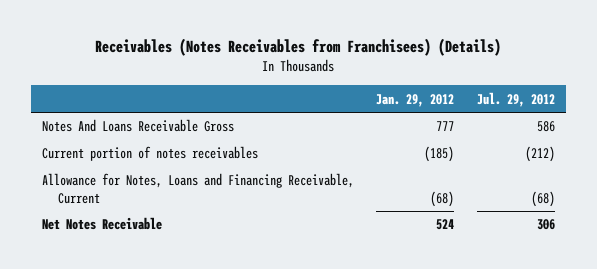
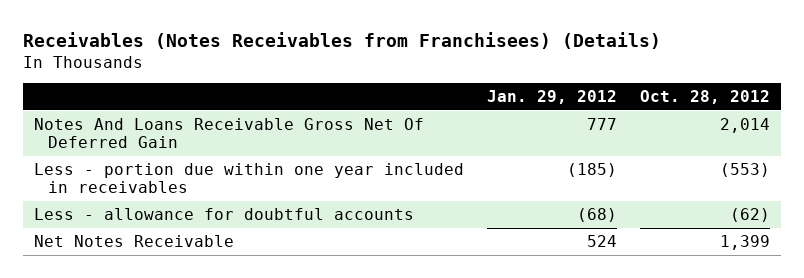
[476,91,555,107] Jul. 29, 2012 -> none
none -> [639,90,770,105] Oct. 28, 2012
[41,119,234,133] Notes And Loans Receivable Gross -> [34,118,425,148] Notes And Loans Receivable Gross Net Of Deferred Gain
[41,146,258,162] Current portion of notes receivables -> [34,163,465,193] Less - portion due within one year included in receivables
[41,173,354,204] Allowance for Notes, Loans and Financing Receivable, Current -> [34,208,415,221] Less - allowance for doubtful accounts

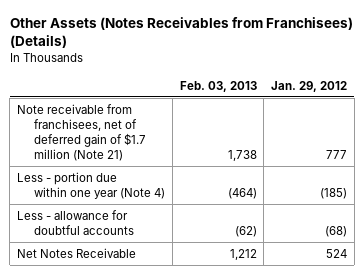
[23,31,662,49] Receivables (Notes Receivables from Franchisees) (Details) -> [9,16,353,49] Other Assets (Notes Receivables from Franchisees) (Details)
[639,90,770,105] Oct. 28, 2012 -> none
none -> [179,80,257,92] Feb. 03, 2013
[34,118,425,148] Notes And Loans Receivable Gross Net Of Deferred Gain -> [16,103,147,161] Note receivable from franchisees, net of deferred gain of $1.7 million (Note 21)
[34,163,465,193] Less - portion due within one year included in receivables -> [16,171,166,199] Less - portion due within one year (Note 4)

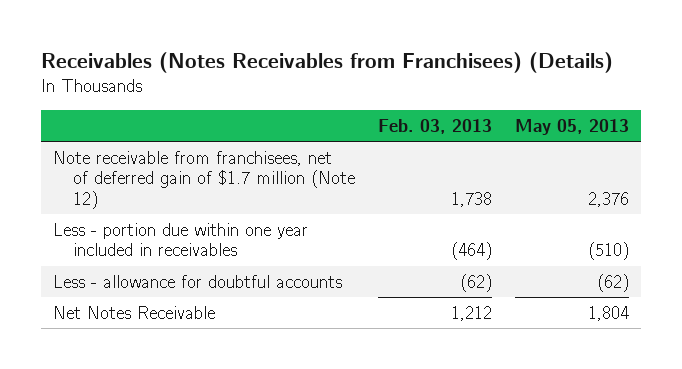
[9,16,353,49] Other Assets (Notes Receivables from Franchisees) (Details) -> [40,52,613,74] Receivables (Notes Receivables from Franchisees) (Details)
[270,80,347,92] Jan. 29, 2012 -> none
none -> [515,118,630,135] May 05, 2013
[16,103,147,161] Note receivable from franchisees, net of deferred gain of $1.7 million (Note 21) -> [52,150,355,209] Note receivable from franchisees, net of deferred gain of $1.7 million (Note 12)
[16,171,166,199] Less - portion due within one year (Note 4) -> [52,222,308,257] Less - portion due within one year included in receivables

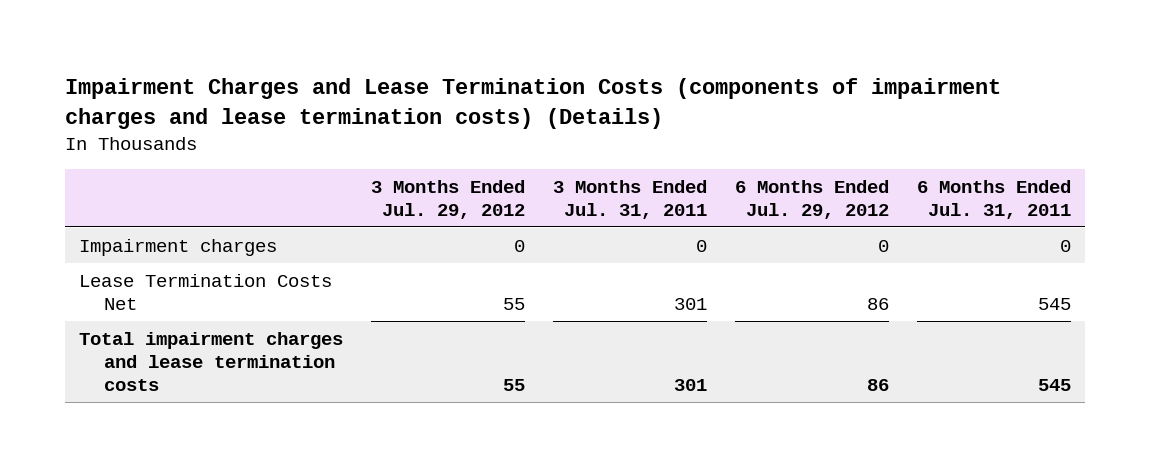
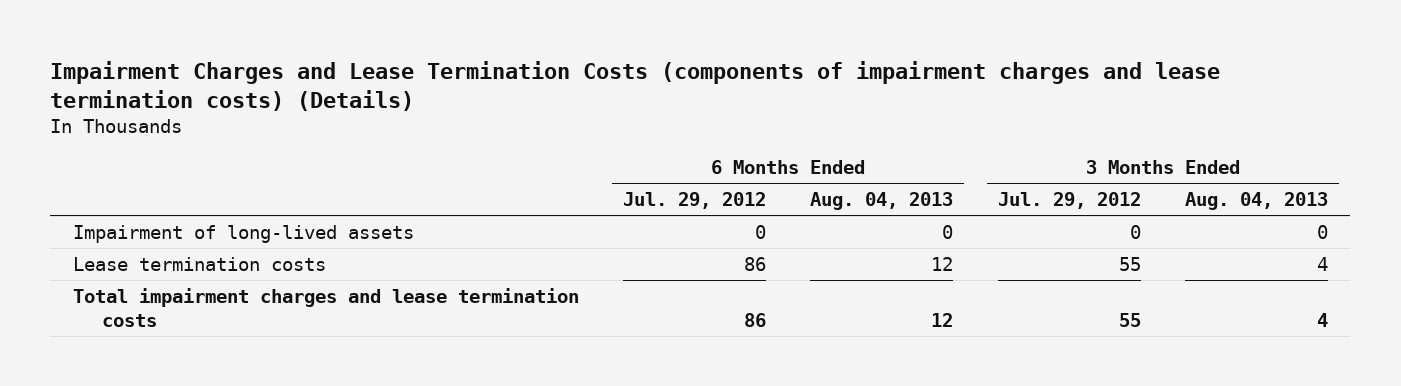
[552,179,707,219] 3 Months Ended Jul. 31, 2011 -> none
[916,179,1071,219] 6 Months Ended Jul. 31, 2011 -> none
none -> [810,192,954,211] Aug. 04, 2013
none -> [1185,192,1329,211] Aug. 04, 2013
[78,238,277,256] Impairment charges -> [72,224,414,243] Impairment of long-lived assets
[78,273,332,310] Lease Termination Costs Net -> [72,256,326,271] Lease termination costs

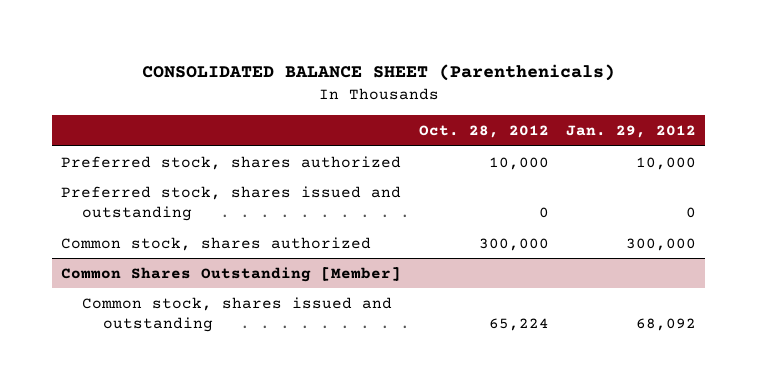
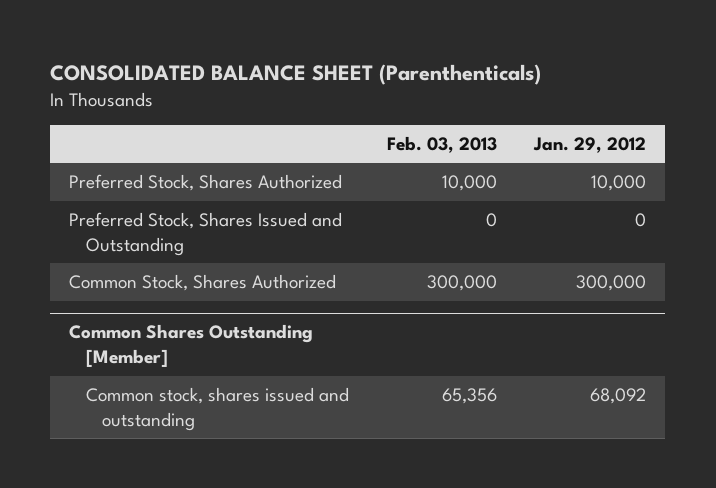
[141,64,615,82] CONSOLIDATED BALANCE SHEET (Parenthenicals) -> [50,63,542,85] CONSOLIDATED BALANCE SHEET (Parenthenticals)
[418,125,549,139] Oct. 28, 2012 -> none
none -> [386,135,497,153] Feb. 03, 2013
[61,155,402,170] Preferred stock, shares authorized -> [69,174,343,192] Preferred Stock, Shares Authorized
[61,185,402,222] Preferred stock, shares issued and outstanding -> [69,212,343,256] Preferred Stock, Shares Issued and Outstanding
[61,236,372,251] Common stock, shares authorized -> [69,274,337,292] Common Stock, Shares Authorized

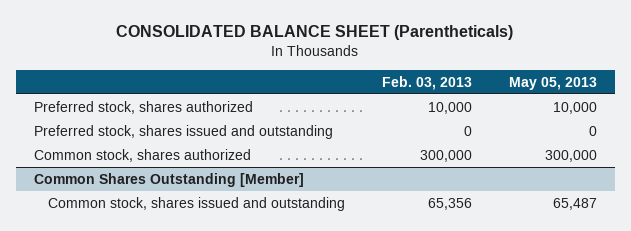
[50,63,542,85] CONSOLIDATED BALANCE SHEET (Parenthenticals) -> [116,25,514,41] CONSOLIDATED BALANCE SHEET (Parentheticals)
[533,136,647,153] Jan. 29, 2012 -> none
none -> [508,76,597,90] May 05, 2013
[69,174,343,192] Preferred Stock, Shares Authorized -> [34,100,254,114] Preferred stock, shares authorized
[69,212,343,256] Preferred Stock, Shares Issued and Outstanding -> [34,124,334,139] Preferred stock, shares issued and outstanding
[69,274,337,292] Common Stock, Shares Authorized -> [34,148,252,162] Common stock, shares authorized

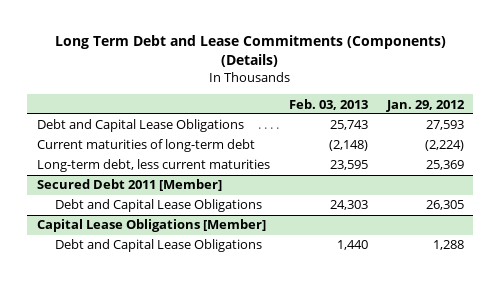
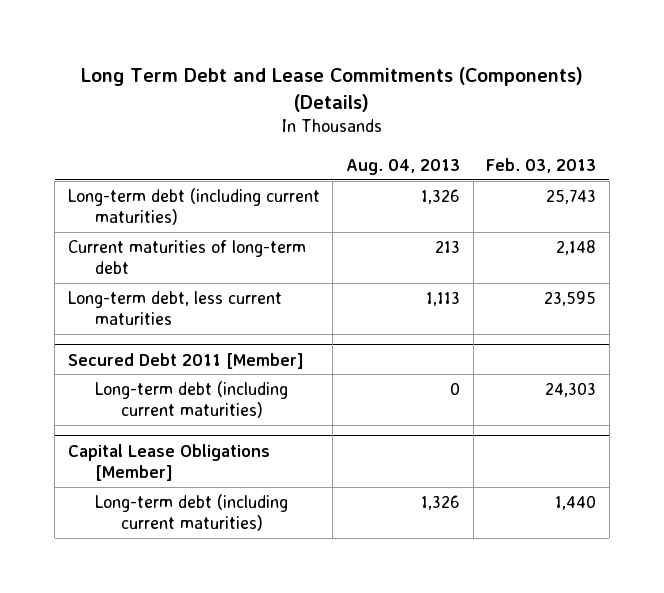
[385,99,465,112] Jan. 29, 2012 -> none
none -> [345,158,460,175] Aug. 04, 2013
[36,119,244,133] Debt and Capital Lease Obligations -> [67,187,320,226] Long-term debt (including current maturities)
[328,140,368,152] (2,148) -> [556,239,597,255] 2,148
[55,199,263,213] Debt and Capital Lease Obligations -> [94,380,288,419] Long-term debt (including current maturities)
[55,239,263,253] Debt and Capital Lease Obligations -> [94,493,288,532] Long-term debt (including current maturities)

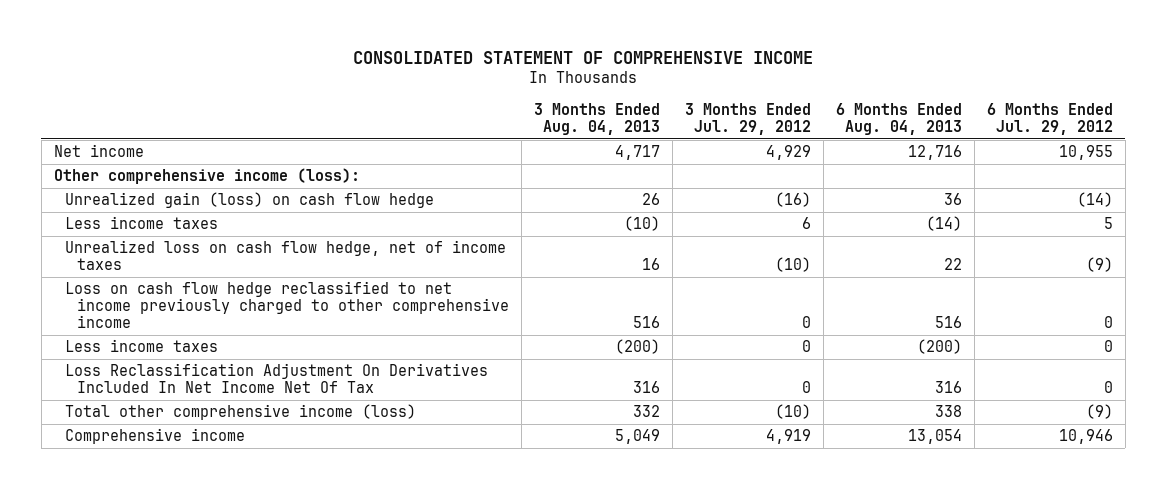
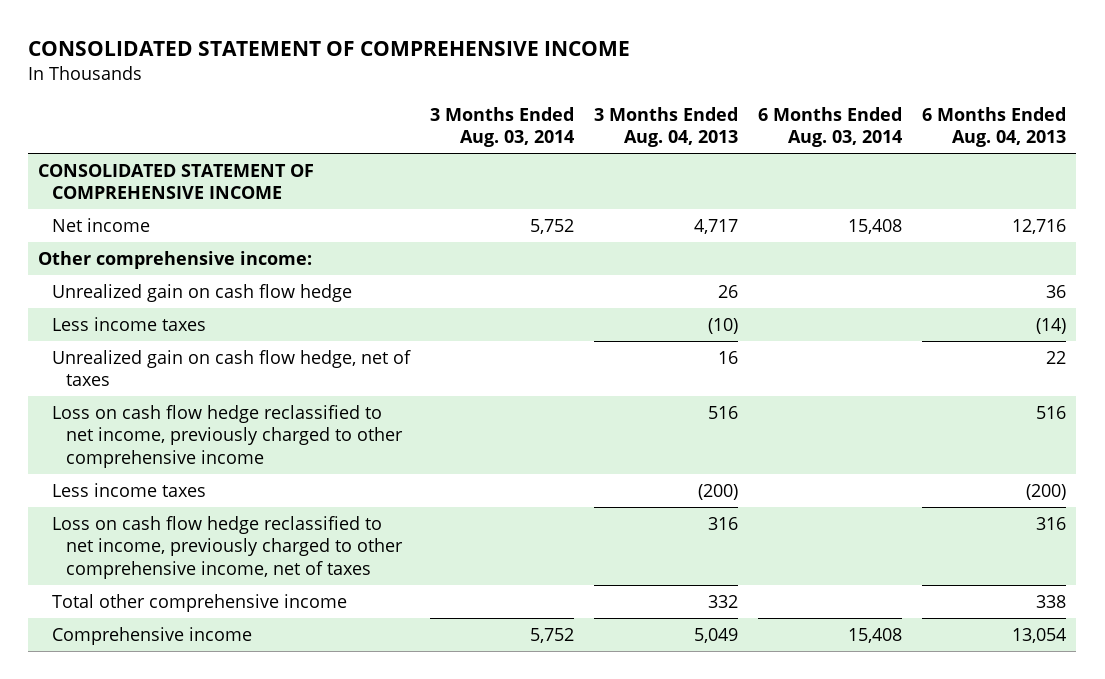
[684,102,811,135] 3 Months Ended Jul. 29, 2012 -> none
[986,102,1113,135] 6 Months Ended Jul. 29, 2012 -> none
none -> [430,106,575,148] 3 Months Ended Aug. 03, 2014
none -> [758,106,903,148] 6 Months Ended Aug. 03, 2014
none -> [38,163,315,200] CONSOLIDATED STATEMENT OF COMPREHENSIVE INCOME
[53,168,360,185] Other comprehensive income (loss): -> [38,250,313,269] Other comprehensive income:
[65,192,435,209] Unrealized gain (loss) on cash flow hedge -> [52,283,353,302] Unrealized gain on cash flow hedge
[65,240,507,271] Unrealized loss on cash flow hedge, net of income taxes -> [52,349,412,387] Unrealized gain on cash flow hedge, net of taxes
[65,281,510,329] Loss on cash flow hedge reclassified to net income previously charged to other comprehensive income -> [52,404,404,468] Loss on cash flow hedge reclassified to net income, previously charged to other comprehensive income
[65,363,489,394] Loss Reclassification Adjustment On Derivatives Included In Net Income Net Of Tax -> [52,515,404,579] Loss on cash flow hedge reclassified to net income, previously charged to other comprehensive income, net of taxes
[65,404,417,421] Total other comprehensive income (loss) -> [52,593,348,612] Total other comprehensive income

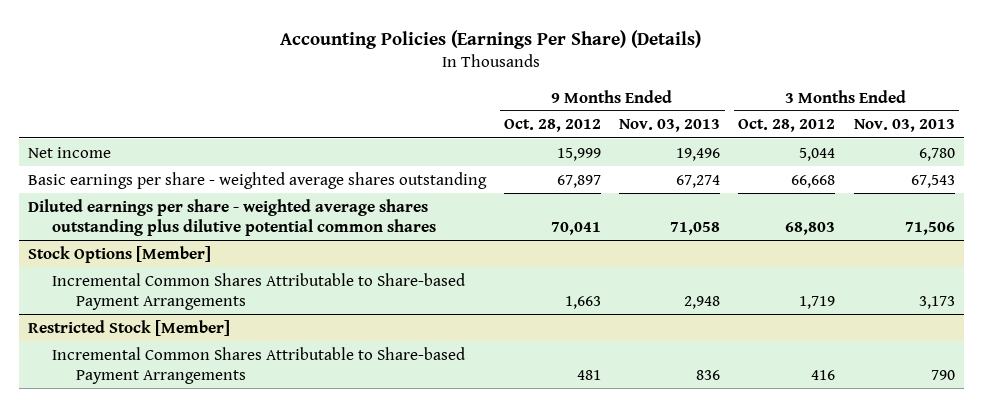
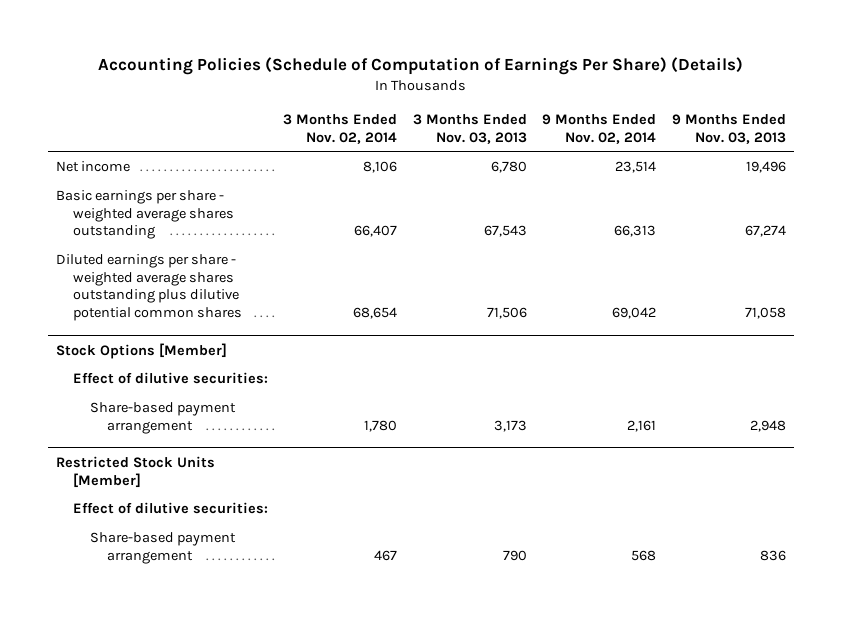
[280,29,702,49] Accounting Policies (Earnings Per Share) (Details) -> [97,57,743,76] Accounting Policies (Schedule of Computation of Earnings Per Share) (Details)
[504,119,602,133] Oct. 28, 2012 -> none
[738,119,836,133] Oct. 28, 2012 -> none
none -> [283,113,398,144] 3 Months Ended Nov. 02, 2014
none -> [542,113,657,144] 9 Months Ended Nov. 02, 2014
none -> [72,371,268,384] Effect of dilutive securities:
[51,272,465,311] Incremental Common Shares Attributable to Share-based Payment Arrangements -> [89,401,236,434] Share-based payment arrangement
[27,319,230,336] Restricted Stock [Member] -> [55,455,215,488] Restricted Stock Units [Member]
none -> [72,501,268,514] Effect of dilutive securities:
[51,346,465,385] Incremental Common Shares Attributable to Share-based Payment Arrangements -> [89,531,236,564] Share-based payment arrangement

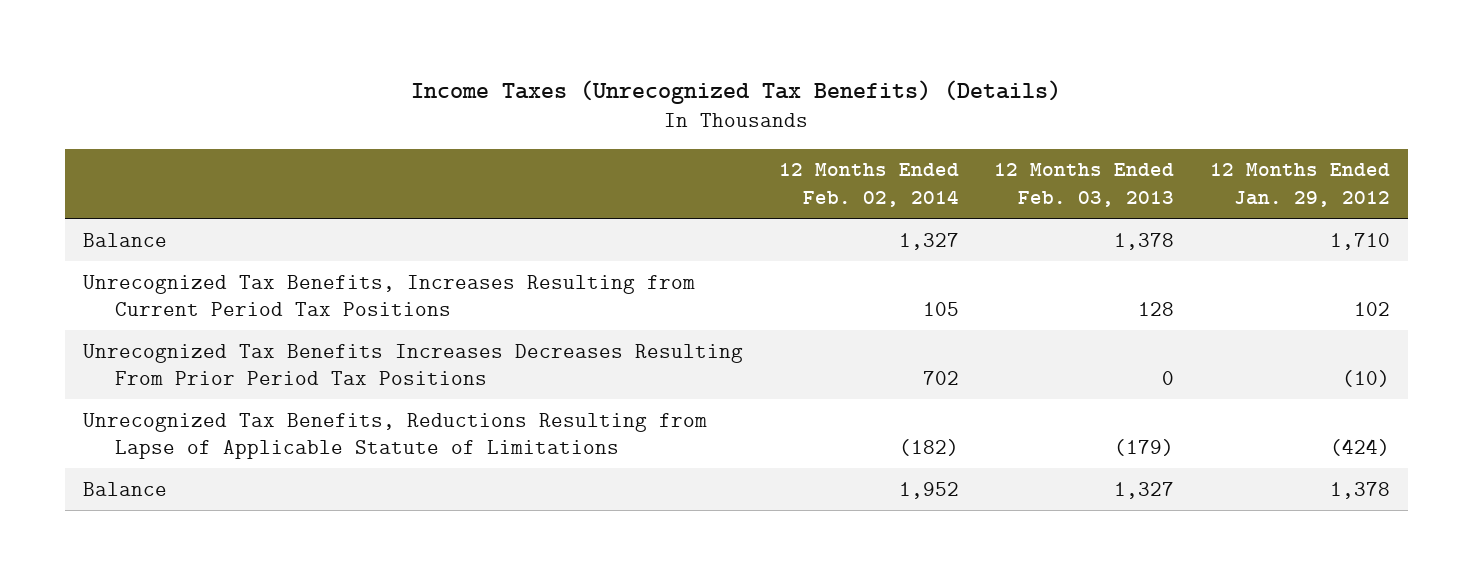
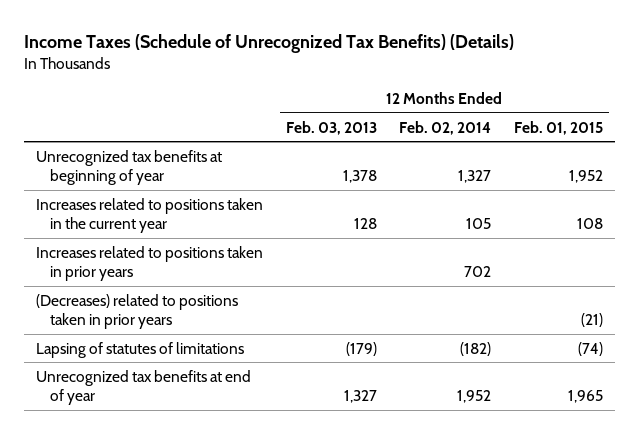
[411,80,1062,105] Income Taxes (Unrecognized Tax Benefits) (Details) -> [24,34,515,54] Income Taxes (Schedule of Unrecognized Tax Benefits) (Details)
[1210,163,1391,207] 12 Months Ended Jan. 29, 2012 -> none
none -> [514,120,604,135] Feb. 01, 2015
[82,343,743,385] Unrecognized Tax Benefits Increases Decreases Resulting From Prior Period Tax Positions -> none
[82,232,167,247] Balance -> [35,149,222,186] Unrecognized tax benefits at beginning of year
[82,274,695,316] Unrecognized Tax Benefits, Increases Resulting from Current Period Tax Positions -> [35,197,263,234] Increases related to positions taken in the current year
none -> [35,245,263,282] Increases related to positions taken in prior years
none -> [35,293,238,330] (Decreases) related to positions taken in prior years
[82,412,707,459] Unrecognized Tax Benefits, Reductions Resulting from Lapse of Applicable Statute of Limitations -> [35,341,244,358] Lapsing of statutes of limitations
[82,481,167,496] Balance -> [35,369,251,406] Unrecognized tax benefits at end of year

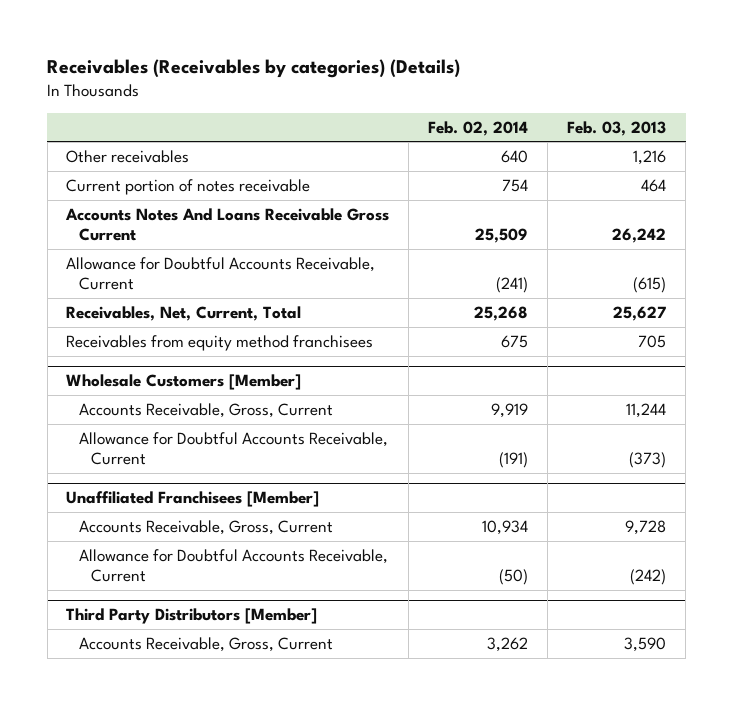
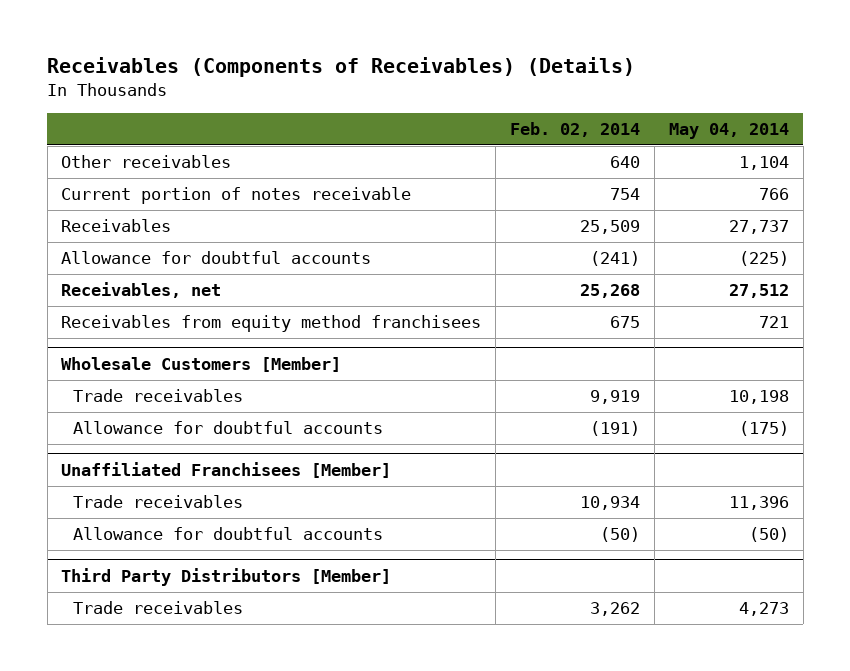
[47,59,461,79] Receivables (Receivables by categories) (Details) -> [47,57,636,78] Receivables (Components of Receivables) (Details)
[567,120,667,136] Feb. 03, 2013 -> none
none -> [668,123,789,140] May 04, 2014
[65,207,390,242] Accounts Notes And Loans Receivable Gross Current -> [61,219,172,233] Receivables
[66,256,376,291] Allowance for Doubtful Accounts Receivable, Current -> [61,251,372,265] Allowance for doubtful accounts
[66,305,302,321] Receivables, Net, Current, Total -> [61,282,222,299] Receivables, net
[78,402,333,418] Accounts Receivable, Gross, Current -> [73,389,244,403] Trade receivables
[78,431,388,466] Allowance for Doubtful Accounts Receivable, Current -> [73,421,384,435] Allowance for doubtful accounts
[78,519,333,535] Accounts Receivable, Gross, Current -> [73,495,244,509] Trade receivables
[78,548,388,583] Allowance for Doubtful Accounts Receivable, Current -> [73,527,384,541] Allowance for doubtful accounts
[78,636,333,652] Accounts Receivable, Gross, Current -> [73,601,244,615] Trade receivables

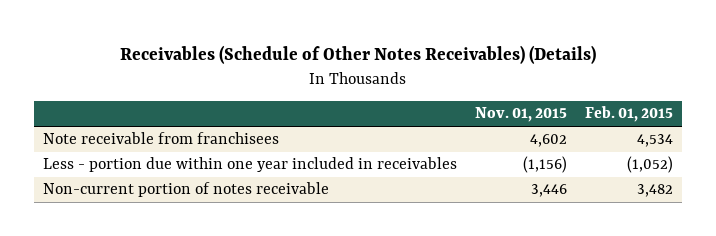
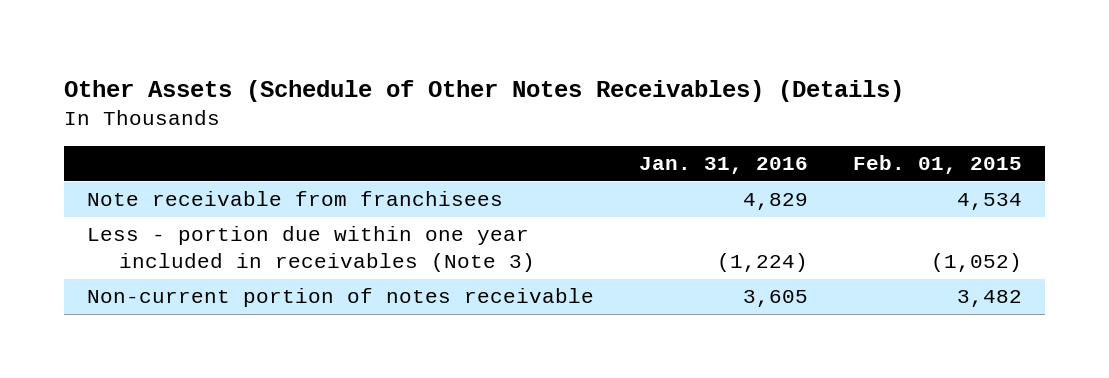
[120,45,597,65] Receivables (Schedule of Other Notes Receivables) (Details) -> [64,79,905,102] Other Assets (Schedule of Other Notes Receivables) (Details)
[475,107,568,123] Nov. 01, 2015 -> none
none -> [638,157,808,175] Jan. 31, 2016
[42,157,457,173] Less - portion due within one year included in receivables -> [86,226,536,273] Less - portion due within one year included in receivables (Note 3)

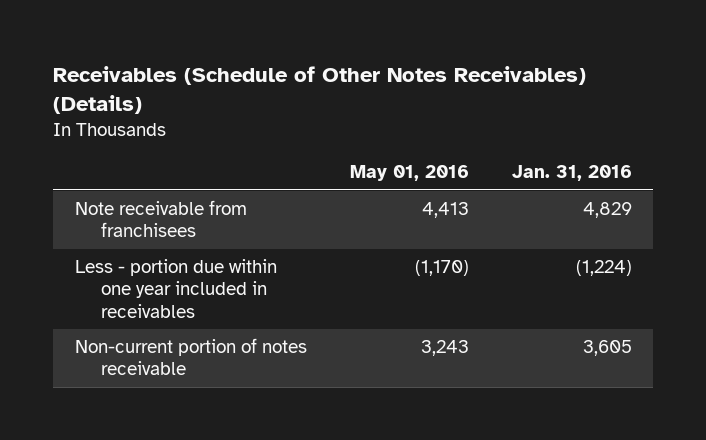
[64,79,905,102] Other Assets (Schedule of Other Notes Receivables) (Details) -> [53,65,587,114] Receivables (Schedule of Other Notes Receivables) (Details)
[853,155,1023,175] Feb. 01, 2015 -> none
none -> [349,165,469,182] May 01, 2016
[86,226,536,273] Less - portion due within one year included in receivables (Note 3) -> [74,258,277,319] Less - portion due within one year included in receivables

